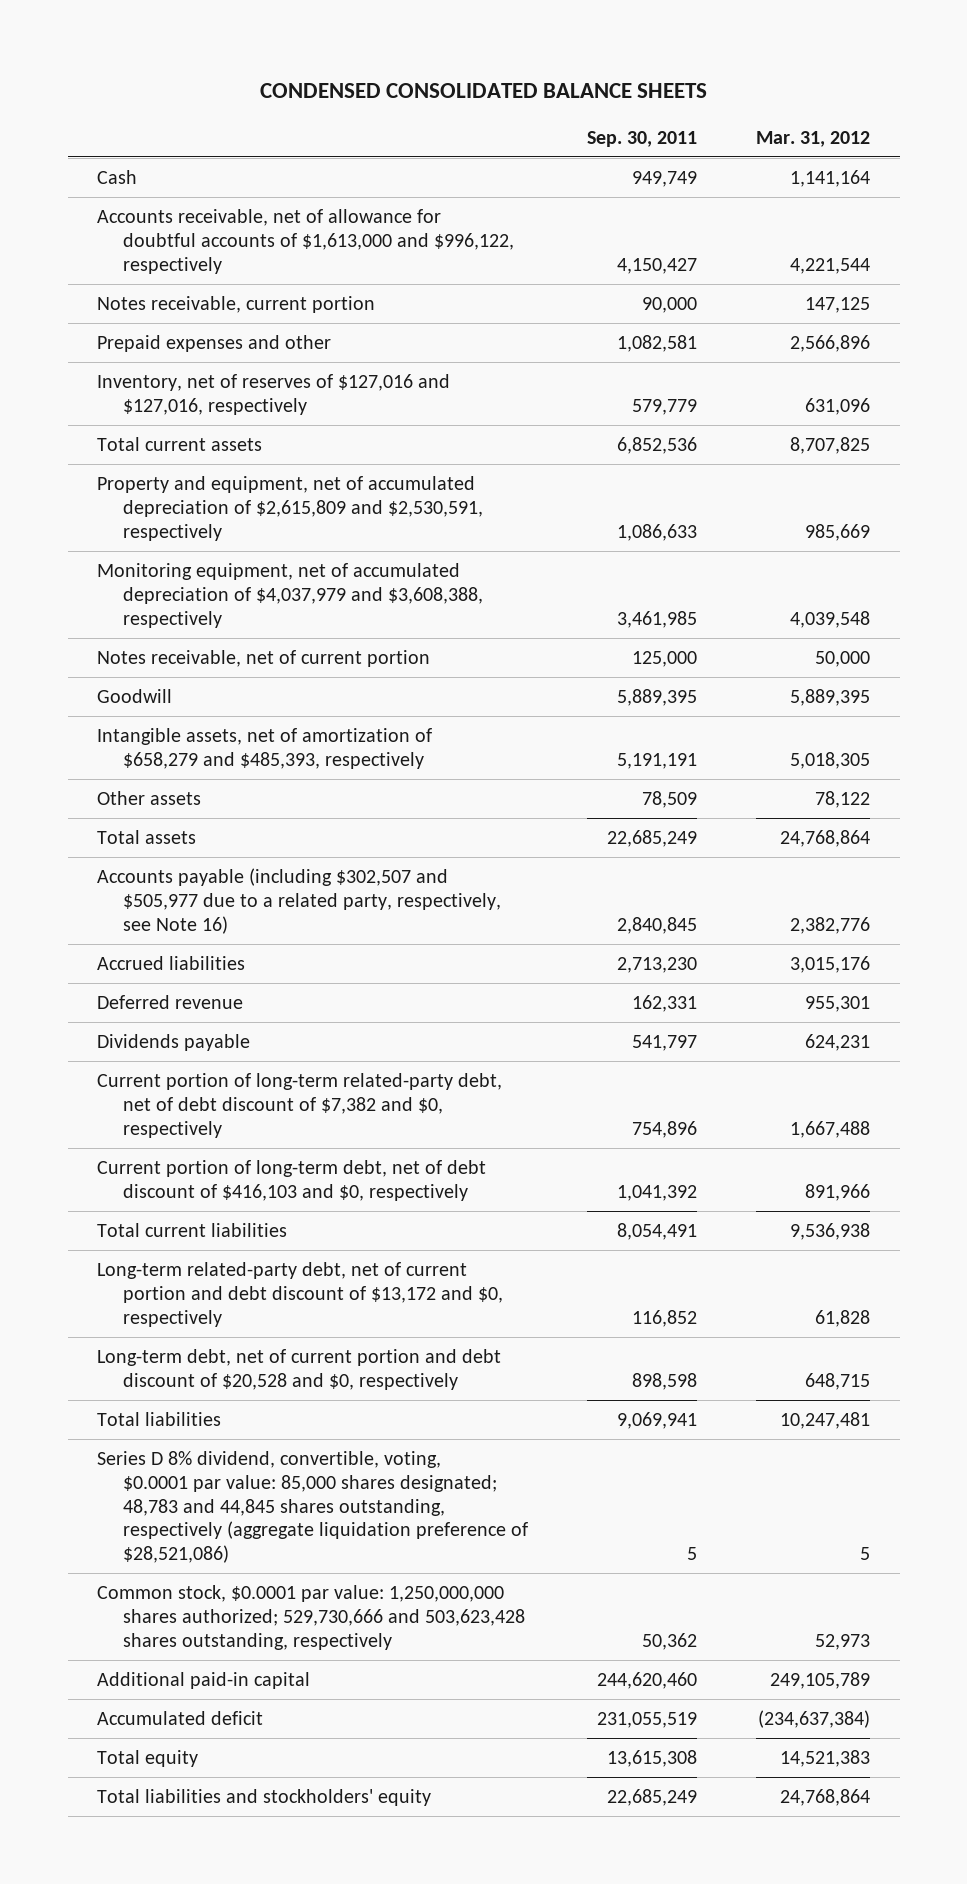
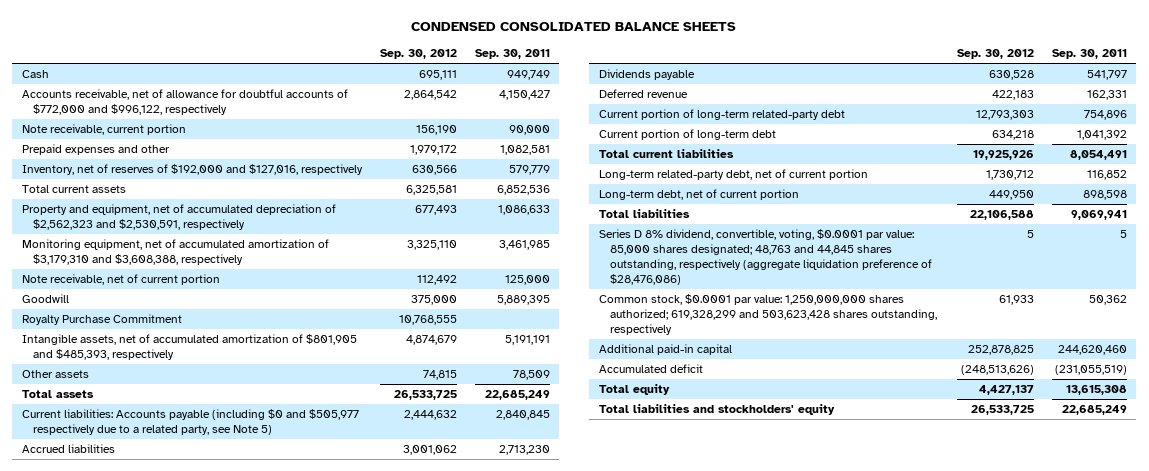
[756,130,871,147] Mar. 31, 2012 -> none
none -> [379,49,457,60] Sep. 30, 2012
[97,208,514,274] Accounts receivable, net of allowance for doubtful accounts of $1,613,000 and $996,122, respectively -> [21,89,348,116] Accounts receivable, net of allowance for doubtful accounts of $772,000 and $996,122, respectively
[97,295,376,313] Notes receivable, current portion -> [21,124,186,136] Note receivable, current portion
[97,373,451,415] Inventory, net of reserves of $127,016 and $127,016, respectively -> [21,164,363,176] Inventory, net of reserves of $192,000 and $127,016, respectively
[97,475,483,541] Property and equipment, net of accumulated depreciation of $2,615,809 and $2,530,591, respectively -> [21,204,336,231] Property and equipment, net of accumulated depreciation of $2,562,323 and $2,530,591, respectively
[97,562,483,628] Monitoring equipment, net of accumulated depreciation of $4,037,979 and $3,608,388, respectively -> [21,239,329,266] Monitoring equipment, net of accumulated amortization of $3,179,310 and $3,608,388, respectively
[97,649,431,667] Notes receivable, net of current portion -> [21,274,220,286] Note receivable, net of current portion
none -> [21,314,182,326] Royalty Purchase Commitment
[97,727,433,769] Intangible assets, net of amortization of $658,279 and $485,393, respectively -> [21,334,357,361] Intangible assets, net of accumulated amortization of $801,905 and $485,393, respectively
[97,867,501,934] Accounts payable (including $302,507 and $505,977 due to a related party, respectively, see Note 16) -> [21,409,359,436] Current liabilities: Accounts payable (including $0 and $505,977 respectively due to a related party, see Note 5)
[97,994,244,1009] Deferred revenue -> [598,89,688,99] Deferred revenue
[97,1072,503,1138] Current portion of long-term related-party debt, net of debt discount of $7,382 and $0, respectively -> [598,109,845,121] Current portion of long-term related-party debt
[97,1159,487,1201] Current portion of long-term debt, net of debt discount of $416,103 and $0, respectively -> [598,129,776,141] Current portion of long-term debt
[97,1261,503,1327] Long-term related-party debt, net of current portion and debt discount of $13,172 and $0, respectively -> [598,169,868,181] Long-term related-party debt, net of current portion
[97,1348,502,1390] Long-term debt, net of current portion and debt discount of $20,528 and $0, respectively -> [598,189,799,201] Long-term debt, net of current portion
[97,1450,528,1564] Series D 8% dividend, convertible, voting, $0.0001 par value: 85,000 shares designated; 48,783 and 44,845 shares outstanding, respectively (aggregate liquidation preference of $28,521,086) -> [598,229,932,286] Series D 8% dividend, convertible, voting, $0.0001 par value: 85,000 shares designated; 48,763 and 44,845 shares outstanding, respectively (aggregate liquidation preference of $28,476,086)
[97,1584,525,1650] Common stock, $0.0001 par value: 1,250,000,000 shares authorized; 529,730,666 and 503,623,428 shares outstanding, respectively -> [598,294,937,336] Common stock, $0.0001 par value: 1,250,000,000 shares authorized; 619,328,299 and 503,623,428 shares outstanding, respectively
[597,1711,698,1728] 231,055,519 -> [1055,365,1128,376] (231,055,519)

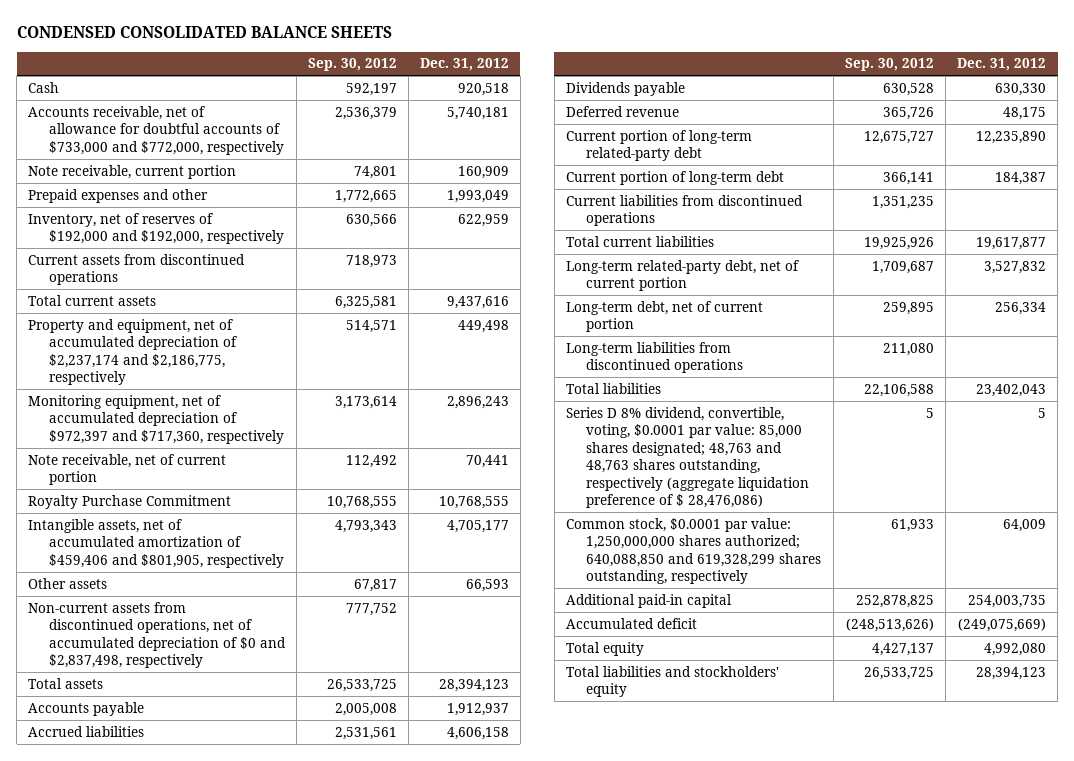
[475,49,551,60] Sep. 30, 2011 -> none
none -> [419,58,509,72] Dec. 31, 2012
[418,70,457,81] 695,111 -> [345,82,397,96] 592,197
[21,89,348,116] Accounts receivable, net of allowance for doubtful accounts of $772,000 and $996,122, respectively -> [28,105,284,155] Accounts receivable, net of allowance for doubtful accounts of $733,000 and $772,000, respectively
[403,90,457,101] 2,864,542 -> [334,106,397,120] 2,536,379
[415,125,457,136] 156,190 -> [353,165,397,179] 74,801
[409,145,457,156] 1,979,172 -> [334,189,397,203] 1,772,665
[21,164,363,176] Inventory, net of reserves of $192,000 and $127,016, respectively -> [28,212,284,245] Inventory, net of reserves of $192,000 and $192,000, respectively
none -> [28,253,246,286] Current assets from discontinued operations
[21,204,336,231] Property and equipment, net of accumulated depreciation of $2,562,323 and $2,530,591, respectively -> [28,318,237,386] Property and equipment, net of accumulated depreciation of $2,237,174 and $2,186,775, respectively
[414,205,457,216] 677,493 -> [345,319,397,333] 514,571
[21,239,329,266] Monitoring equipment, net of accumulated amortization of $3,179,310 and $3,608,388, respectively -> [28,394,284,444] Monitoring equipment, net of accumulated depreciation of $972,397 and $717,360, respectively
[406,240,457,251] 3,325,110 -> [334,395,397,409] 3,173,614
[21,294,69,304] Goodwill -> none
[21,334,357,361] Intangible assets, net of accumulated amortization of $801,905 and $485,393, respectively -> [28,518,284,568] Intangible assets, net of accumulated amortization of $459,406 and $801,905, respectively
[405,335,457,346] 4,874,679 -> [334,519,397,533] 4,793,343
[422,370,457,381] 74,815 -> [353,578,397,592] 67,817
none -> [28,601,286,669] Non-current assets from discontinued operations, net of accumulated depreciation of $0 and $2,837,498, respectively
[21,409,359,436] Current liabilities: Accounts payable (including $0 and $505,977 respectively due to a related party, see Note 5) -> none
none -> [28,701,145,716] Accounts payable
[402,445,457,456] 3,001,062 -> [334,726,397,740] 2,531,561
[991,90,1034,101] 422,183 -> [883,106,935,120] 365,726
[975,110,1034,121] 12,793,303 -> [864,130,935,144] 12,675,727
[991,130,1034,141] 634,218 -> [883,171,935,185] 366,141
none -> [565,194,803,227] Current liabilities from discontinued operations
[985,170,1034,181] 1,730,712 -> [872,260,935,274] 1,709,687
[988,190,1034,201] 449,950 -> [883,301,935,315] 259,895
none -> [565,341,744,374] Long-term liabilities from discontinued operations
[598,229,932,286] Series D 8% dividend, convertible, voting, $0.0001 par value: 85,000 shares designated; 48,763 and 44,845 shares outstanding, respectively (aggregate liquidation preference of $28,476,086) -> [565,406,810,508] Series D 8% dividend, convertible, voting, $0.0001 par value: 85,000 shares designated; 48,763 and 48,763 shares outstanding, respectively (aggregate liquidation preference of $ 28,476,086)
[598,294,937,336] Common stock, $0.0001 par value: 1,250,000,000 shares authorized; 619,328,299 and 503,623,428 shares outstanding, respectively -> [565,517,822,585] Common stock, $0.0001 par value: 1,250,000,000 shares authorized; 640,088,850 and 619,328,299 shares outstanding, respectively

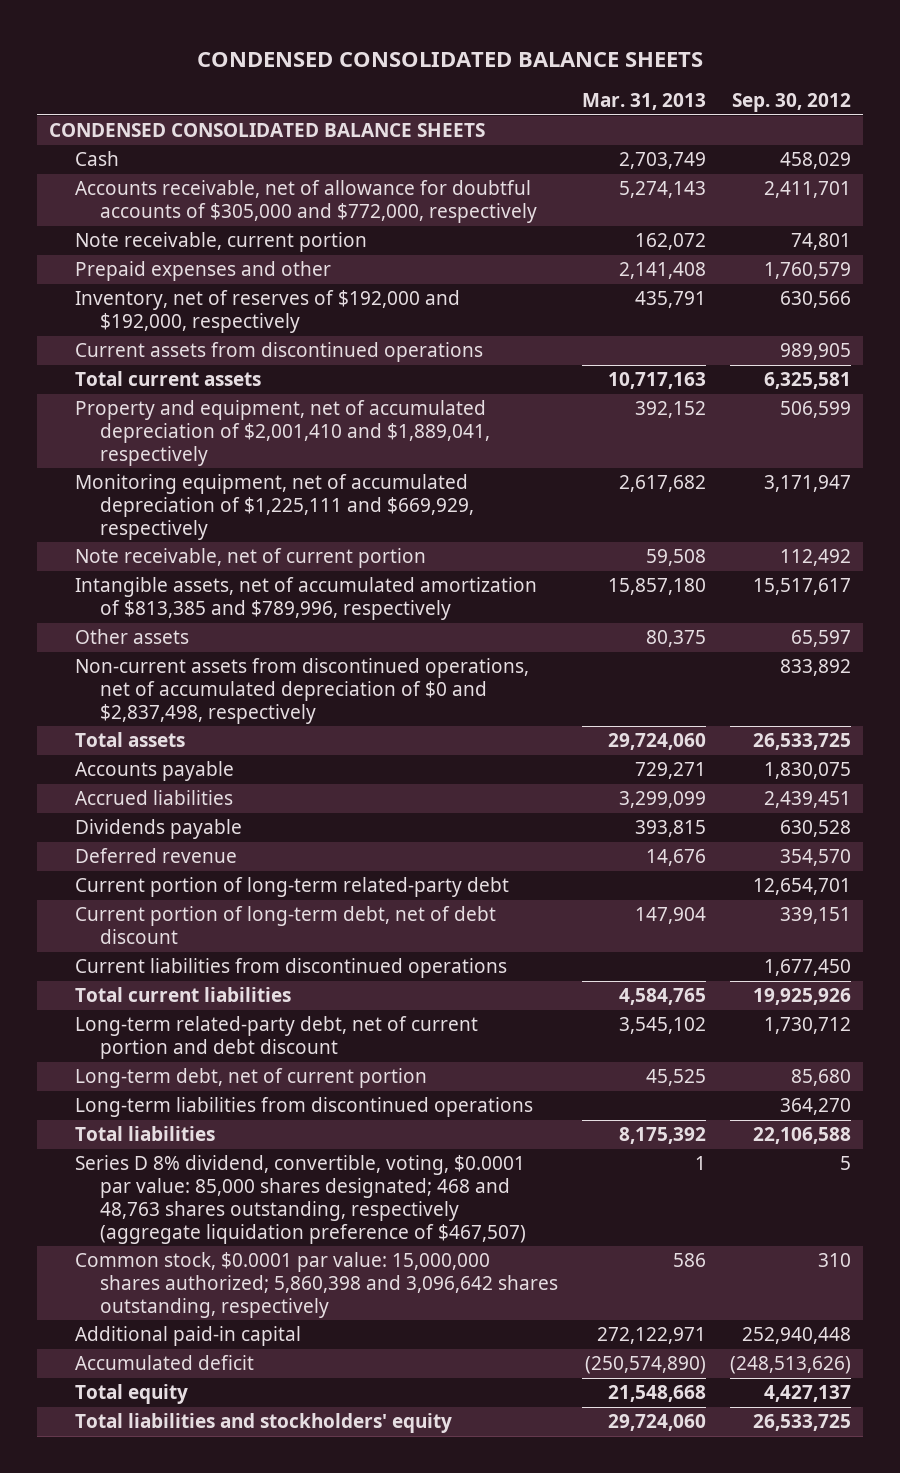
[419,58,509,72] Dec. 31, 2012 -> none
none -> [582,93,707,111] Mar. 31, 2013
none -> [49,123,486,138] CONDENSED CONSOLIDATED BALANCE SHEETS
[345,82,397,96] 592,197 -> [779,152,851,170] 458,029
[28,105,284,155] Accounts receivable, net of allowance for doubtful accounts of $733,000 and $772,000, respectively -> [74,180,538,224] Accounts receivable, net of allowance for doubtful accounts of $305,000 and $772,000, respectively
[334,106,397,120] 2,536,379 -> [763,181,851,199] 2,411,701
[334,189,397,203] 1,772,665 -> [763,262,851,280] 1,760,579
[345,254,397,268] 718,973 -> [779,343,851,361] 989,905
[28,318,237,386] Property and equipment, net of accumulated depreciation of $2,237,174 and $2,186,775, respectively -> [74,400,491,466] Property and equipment, net of accumulated depreciation of $2,001,410 and $1,889,041, respectively
[345,319,397,333] 514,571 -> [779,401,851,419] 506,599
[28,394,284,444] Monitoring equipment, net of accumulated depreciation of $972,397 and $717,360, respectively -> [74,474,475,540] Monitoring equipment, net of accumulated depreciation of $1,225,111 and $669,929, respectively
[334,395,397,409] 3,173,614 -> [763,475,851,493] 3,171,947
[28,494,232,509] Royalty Purchase Commitment -> none
[28,518,284,568] Intangible assets, net of accumulated amortization of $459,406 and $801,905, respectively -> [74,577,537,621] Intangible assets, net of accumulated amortization of $813,385 and $789,996, respectively
[334,519,397,533] 4,793,343 -> [752,578,851,596] 15,517,617
[353,578,397,592] 67,817 -> [790,630,851,648] 65,597
[345,602,397,616] 777,752 -> [779,659,851,677] 833,892
[334,702,397,716] 2,005,008 -> [763,762,851,780] 1,830,075
[334,726,397,740] 2,531,561 -> [763,791,851,809] 2,439,451
[883,106,935,120] 365,726 -> [779,849,851,867] 354,570
[864,130,935,144] 12,675,727 -> [752,878,851,896] 12,654,701
[565,170,784,185] Current portion of long-term debt -> [74,906,496,945] Current portion of long-term debt, net of debt discount
[883,171,935,185] 366,141 -> [779,907,851,925] 339,151
[872,195,935,209] 1,351,235 -> [763,959,851,977] 1,677,450
[565,259,799,292] Long-term related-party debt, net of current portion -> [74,1016,478,1060] Long-term related-party debt, net of current portion and debt discount
[872,260,935,274] 1,709,687 -> [763,1017,851,1035] 1,730,712
[883,301,935,315] 259,895 -> [790,1069,851,1087] 85,680
[883,342,935,356] 211,080 -> [779,1098,851,1116] 364,270
[565,406,810,508] Series D 8% dividend, convertible, voting, $0.0001 par value: 85,000 shares designated; 48,763 and 48,763 shares outstanding, respectively (aggregate liquidation preference of $ 28,476,086) -> [74,1155,527,1244] Series D 8% dividend, convertible, voting, $0.0001 par value: 85,000 shares designated; 468 and 48,763 shares outstanding, respectively (aggregate liquidation preference of $467,507)
[565,517,822,585] Common stock, $0.0001 par value: 1,250,000,000 shares authorized; 640,088,850 and 619,328,299 shares outstanding, respectively -> [74,1252,559,1318] Common stock, $0.0001 par value: 15,000,000 shares authorized; 5,860,398 and 3,096,642 shares outstanding, respectively
[891,518,935,532] 61,933 -> [817,1253,851,1268] 310
[856,594,935,608] 252,878,825 -> [741,1327,851,1345] 252,940,448

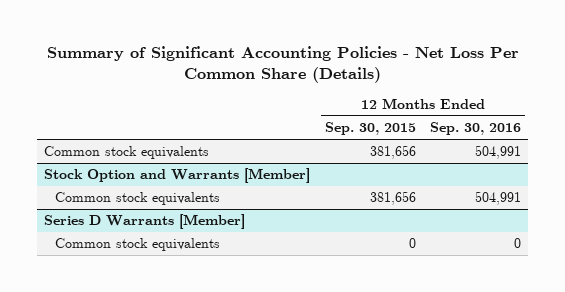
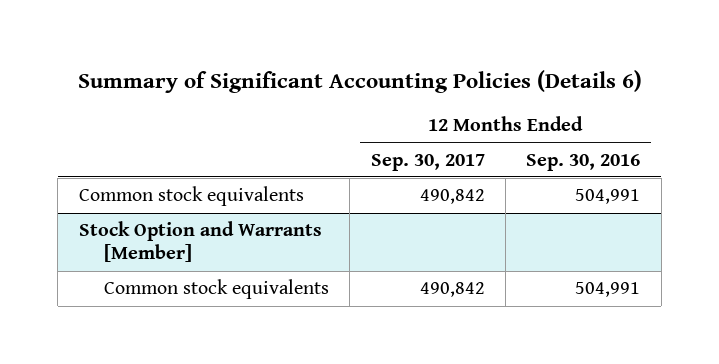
[46,46,519,84] Summary of Significant Accounting Policies - Net Loss Per Common Share (Details) -> [77,69,642,93] Summary of Significant Accounting Policies (Details 6)
[324,122,416,136] Sep. 30, 2015 -> none
none -> [370,153,485,171] Sep. 30, 2017
[44,214,246,230] Series D Warrants [Member] -> none
[54,238,220,252] Common stock equivalents -> none

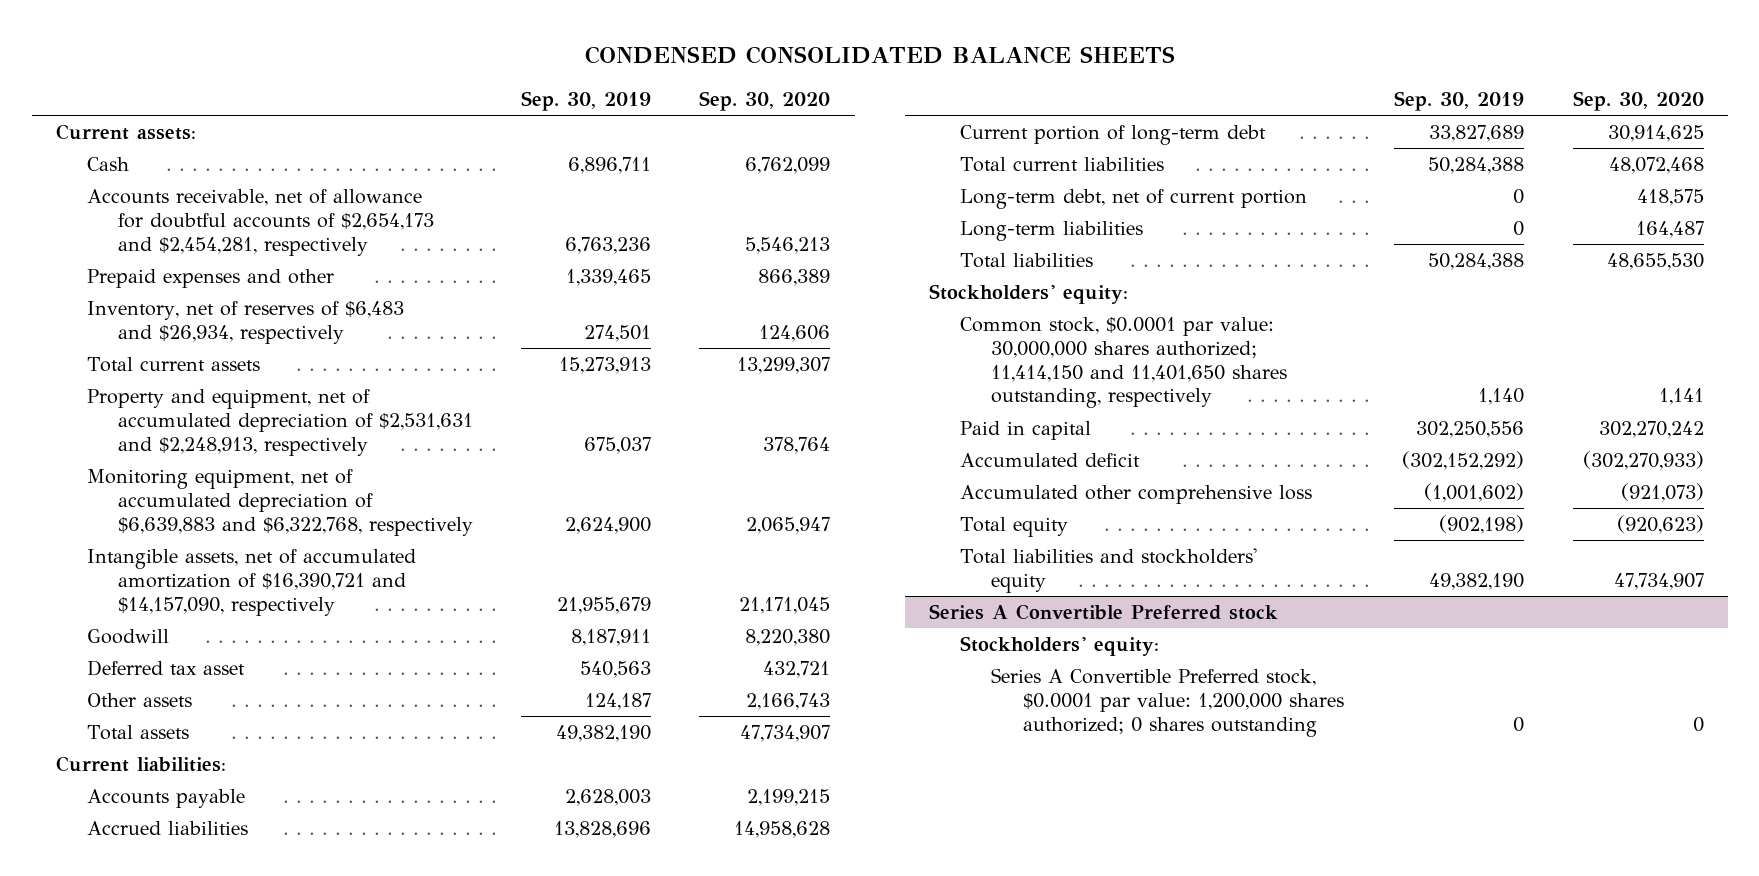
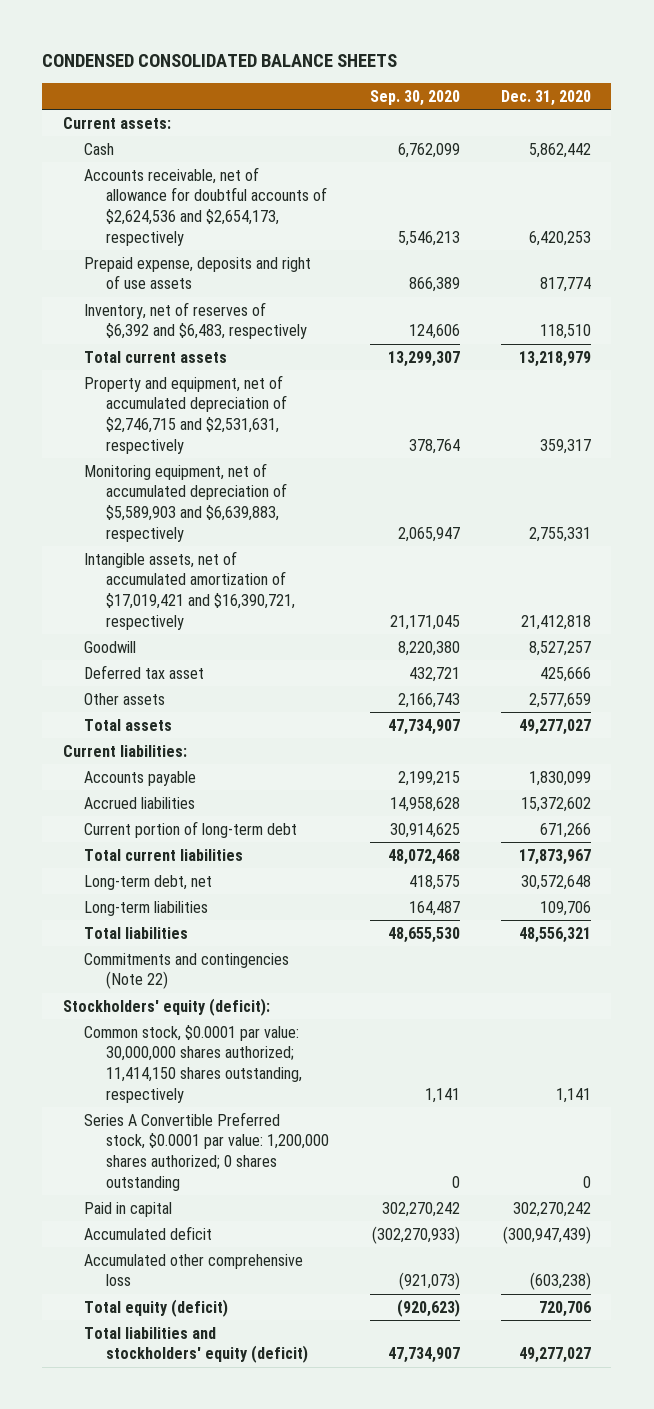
[521,91,652,112] Sep. 30, 2019 -> none
none -> [500,90,591,107] Dec. 31, 2020
[87,188,435,256] Accounts receivable, net of allowance for doubtful accounts of $2,654,173 and $2,454,281, respectively -> [84,166,327,246] Accounts receivable, net of allowance for doubtful accounts of $2,624,536 and $2,654,173, respectively
[87,268,335,288] Prepaid expenses and other -> [84,256,312,290] Prepaid expense, deposits and right of use assets
[87,300,405,344] Inventory, net of reserves of $6,483 and $26,934, respectively -> [84,301,307,340] Inventory, net of reserves of $6,392 and $6,483, respectively
[87,388,474,456] Property and equipment, net of accumulated depreciation of $2,531,631 and $2,248,913, respectively -> [84,374,287,454] Property and equipment, net of accumulated depreciation of $2,746,715 and $2,531,631, respectively
[87,468,474,536] Monitoring equipment, net of accumulated depreciation of $6,639,883 and $6,322,768, respectively -> [84,462,287,542] Monitoring equipment, net of accumulated depreciation of $5,589,903 and $6,639,883, respectively
[87,548,417,616] Intangible assets, net of accumulated amortization of $16,390,721 and $14,157,090, respectively -> [84,550,295,630] Intangible assets, net of accumulated amortization of $17,019,421 and $16,390,721, respectively
[960,188,1308,209] Long-term debt, net of current portion -> [84,874,213,890] Long-term debt, net
none -> [84,952,290,990] Commitments and contingencies (Note 22)
[928,283,1128,304] Stockholders' equity: -> [62,997,270,1016] Stockholders' equity (deficit):
[960,316,1288,409] Common stock, $0.0001 par value: 30,000,000 shares authorized; 11,414,150 and 11,401,650 shares outstanding, respectively -> [84,1024,302,1103] Common stock, $0.0001 par value: 30,000,000 shares authorized; 11,414,150 shares outstanding, respectively
none -> [84,1111,329,1191] Series A Convertible Preferred stock, $0.0001 par value: 1,200,000 shares authorized; 0 shares outstanding
[928,603,1278,620] Series A Convertible Preferred stock -> none
[960,635,1160,656] Stockholders' equity: -> none
[991,667,1344,737] Series A Convertible Preferred stock, $0.0001 par value: 1,200,000 shares authorized; 0 shares outstanding -> none
[960,516,1069,537] Total equity -> [84,1298,229,1317] Total equity (deficit)
[960,547,1258,593] Total liabilities and stockholders' equity -> [84,1326,308,1364] Total liabilities and stockholders' equity (deficit)

